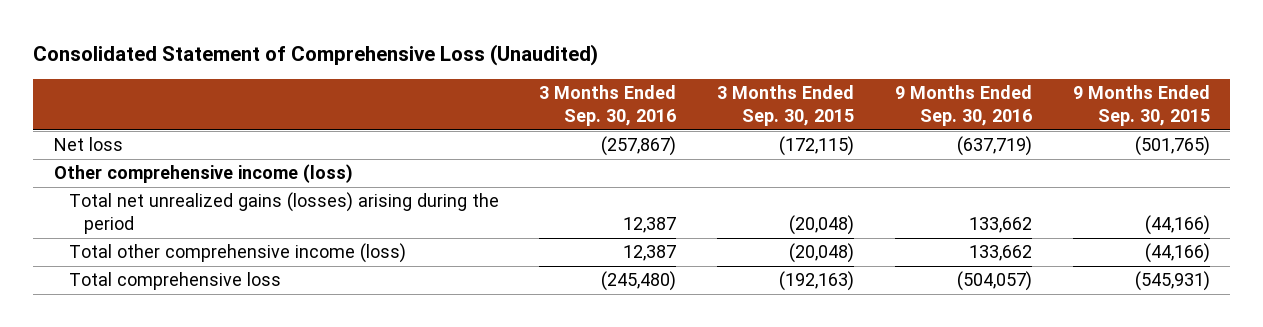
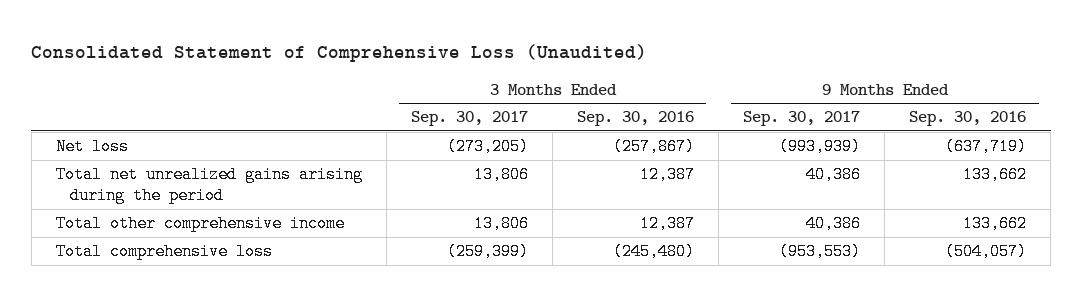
[717,85,855,127] 3 Months Ended Sep. 30, 2015 -> none
[1072,85,1210,127] 9 Months Ended Sep. 30, 2015 -> none
none -> [411,111,529,127] Sep. 30, 2017
none -> [743,111,861,127] Sep. 30, 2017
[53,164,353,184] Other comprehensive income (loss) -> none
[68,192,499,235] Total net unrealized gains (losses) arising during the period -> [55,166,363,205] Total net unrealized gains arising during the period
[68,243,406,264] Total other comprehensive income (loss) -> [55,215,345,233] Total other comprehensive income

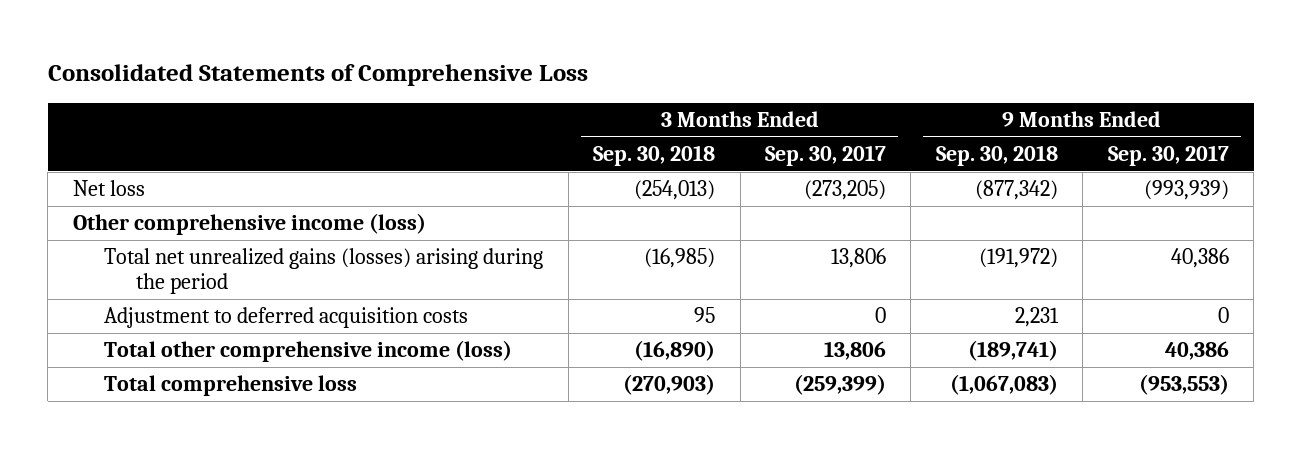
[31,44,648,63] Consolidated Statement of Comprehensive Loss (Unaudited) -> [47,64,588,87] Consolidated Statements of Comprehensive Loss
[577,111,695,127] Sep. 30, 2016 -> none
[909,111,1027,127] Sep. 30, 2016 -> none
none -> [593,144,716,166] Sep. 30, 2018
none -> [935,144,1058,166] Sep. 30, 2018
none -> [72,213,426,236] Other comprehensive income (loss)
[55,166,363,205] Total net unrealized gains arising during the period -> [104,248,544,295] Total net unrealized gains (losses) arising during the period
none -> [104,307,469,329] Adjustment to deferred acquisition costs
[55,215,345,233] Total other comprehensive income -> [104,340,513,363] Total other comprehensive income (loss)

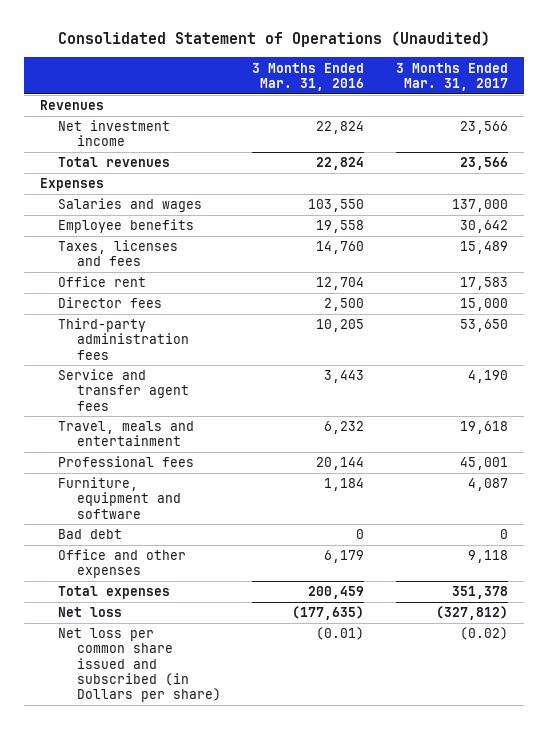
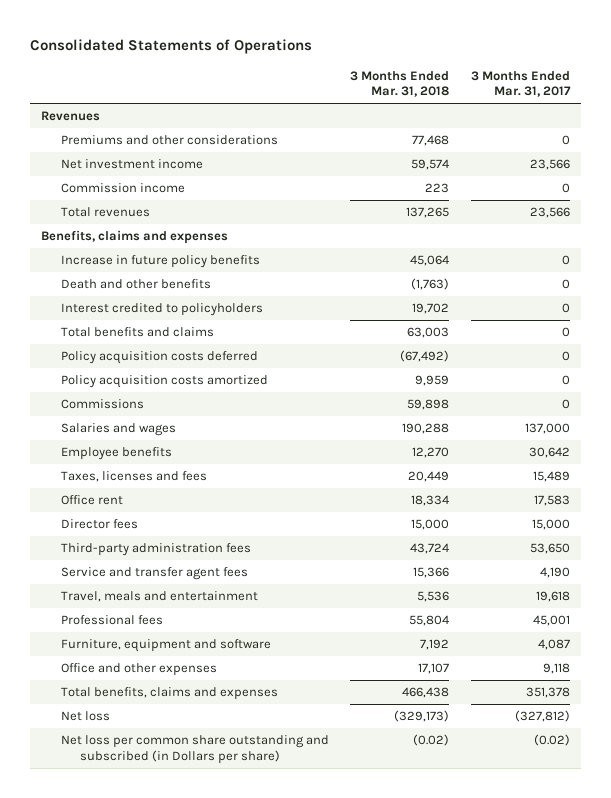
[58,31,491,48] Consolidated Statement of Operations (Unaudited) -> [29,39,312,55] Consolidated Statements of Operations
[252,62,365,91] 3 Months Ended Mar. 31, 2016 -> none
none -> [350,70,450,98] 3 Months Ended Mar. 31, 2018
none -> [60,135,278,146] Premiums and other considerations
none -> [60,183,185,194] Commission income
[40,178,105,192] Expenses -> none
none -> [40,230,228,245] Benefits, claims and expenses
none -> [60,255,260,269] Increase in future policy benefits
none -> [60,279,211,290] Death and other benefits
none -> [60,303,263,317] Interest credited to policyholders
none -> [60,327,214,338] Total benefits and claims
none -> [60,351,258,365] Policy acquisition costs deferred
none -> [60,375,268,389] Policy acquisition costs amortized
none -> [60,399,144,410] Commissions
[58,529,123,540] Bad debt -> none
[58,586,171,600] Total expenses -> [60,687,278,701] Total benefits, claims and expenses
[58,628,221,702] Net loss per common share issued and subscribed (in Dollars per share) -> [60,735,329,764] Net loss per common share outstanding and subscribed (in Dollars per share)

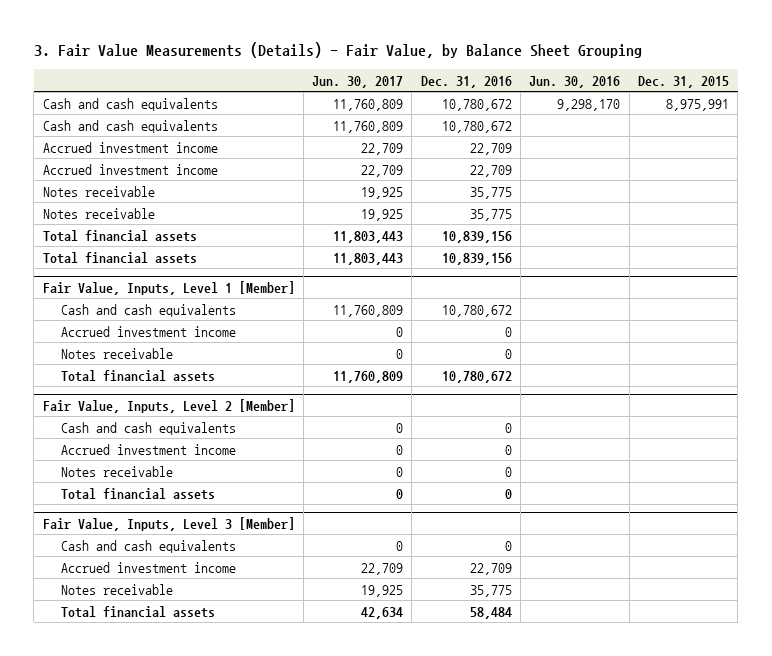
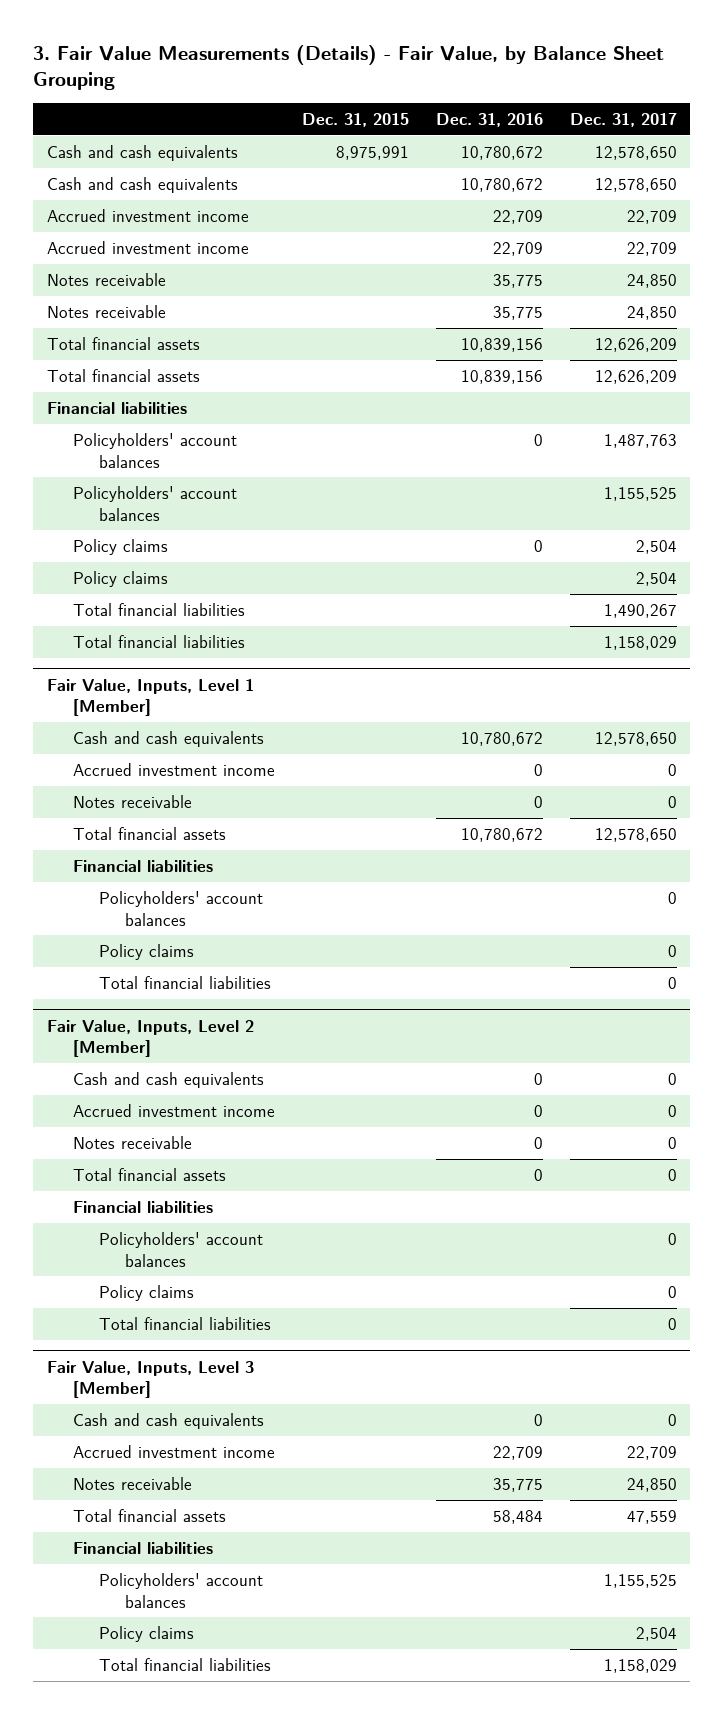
[312,75,404,88] Jun. 30, 2017 -> none
[529,75,621,88] Jun. 30, 2016 -> none
none -> [569,112,677,127] Dec. 31, 2017
none -> [46,401,187,414] Financial liabilities
none -> [72,432,237,468] Policyholders' account balances
none -> [72,485,237,521] Policyholders' account balances
none -> [72,538,168,555] Policy claims
none -> [72,570,168,587] Policy claims
none -> [72,602,245,616] Total financial liabilities
none -> [72,634,245,648] Total financial liabilities
none -> [72,859,213,872] Financial liabilities
none -> [99,890,264,926] Policyholders' account balances
none -> [99,943,195,960] Policy claims
none -> [99,975,272,989] Total financial liabilities
none -> [72,1200,213,1213] Financial liabilities
none -> [99,1231,264,1267] Policyholders' account balances
none -> [99,1284,195,1301] Policy claims
none -> [99,1316,272,1330] Total financial liabilities
none -> [72,1541,213,1554] Financial liabilities
none -> [99,1572,264,1608] Policyholders' account balances
none -> [99,1625,195,1642] Policy claims
none -> [99,1657,272,1671] Total financial liabilities

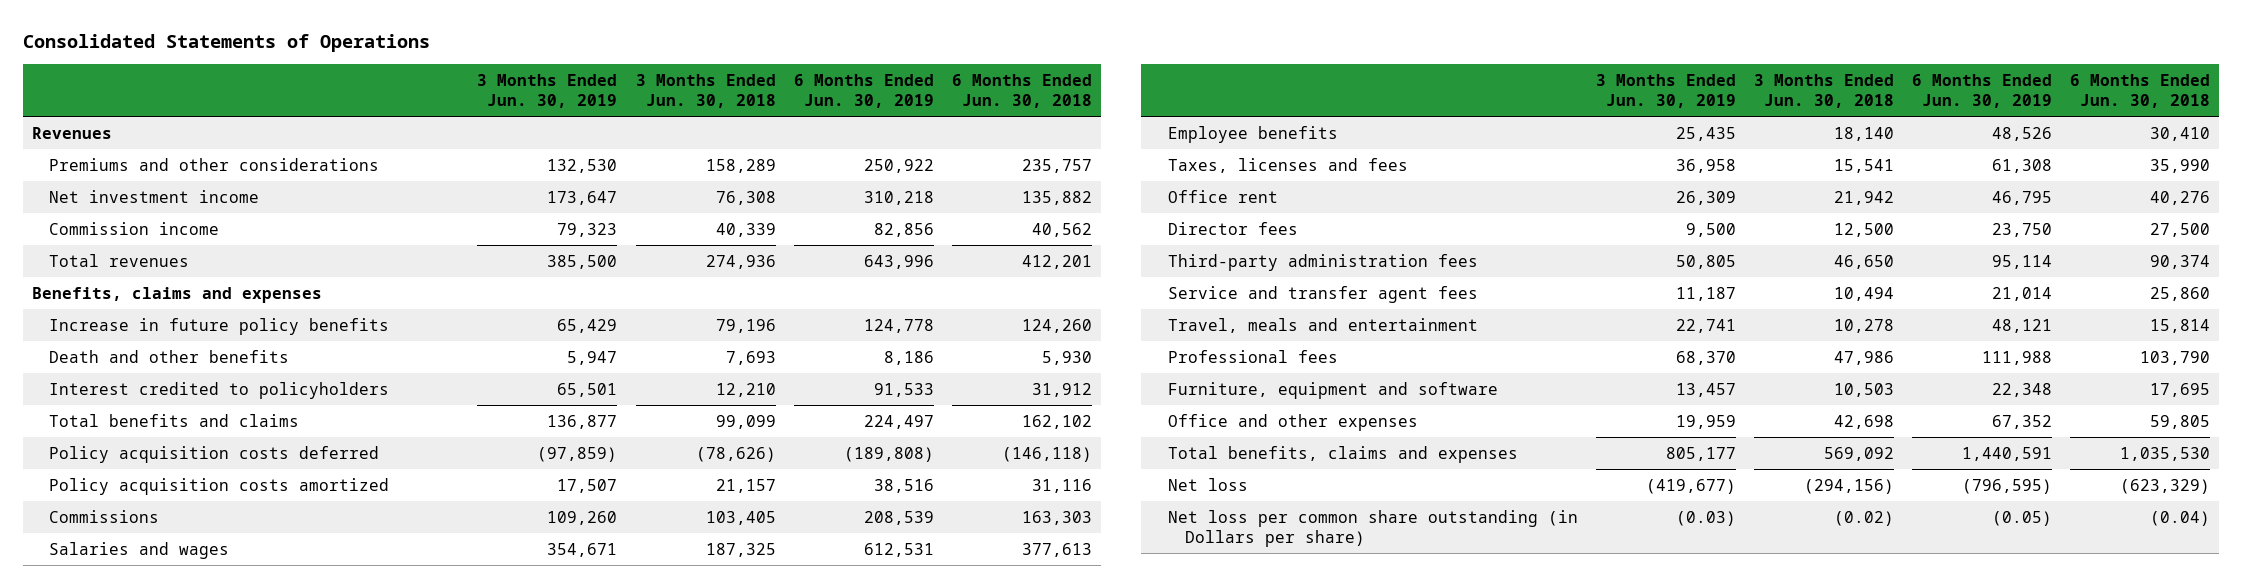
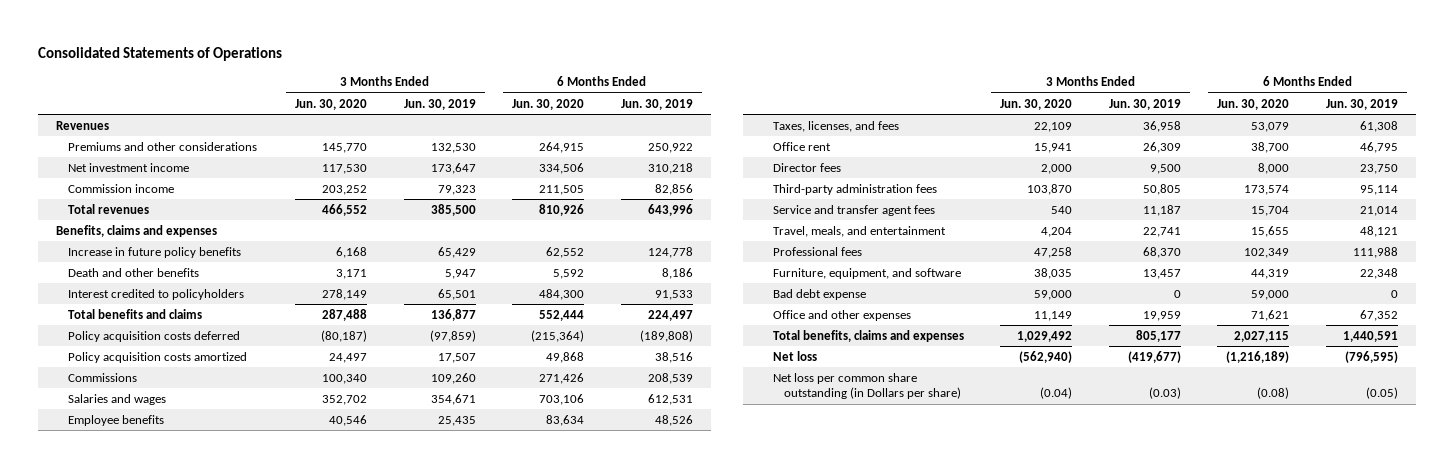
[635,73,776,109] 3 Months Ended Jun. 30, 2018 -> none
[951,73,1092,109] 6 Months Ended Jun. 30, 2018 -> none
none -> [295,98,368,110] Jun. 30, 2020
none -> [512,98,585,110] Jun. 30, 2020
[1167,157,1408,173] Taxes, licenses and fees -> [772,120,899,132] Taxes, licenses, and fees
[1167,317,1478,333] Travel, meals and entertainment -> [772,225,946,237] Travel, meals, and entertainment
[1167,381,1498,399] Furniture, equipment and software -> [772,267,961,279] Furniture, equipment, and software
none -> [772,288,866,300] Bad debt expense

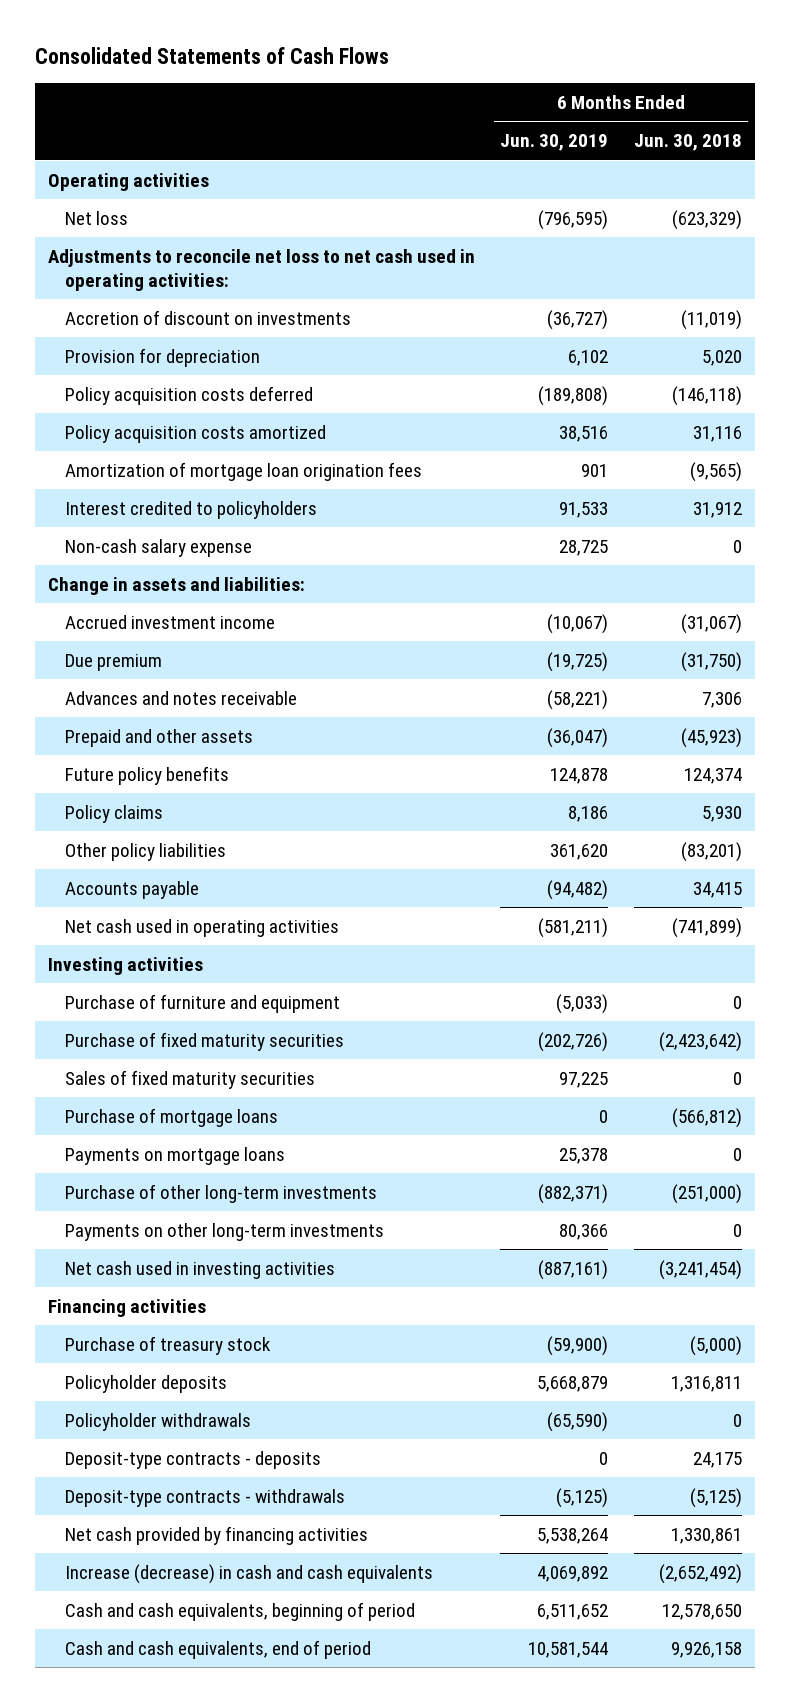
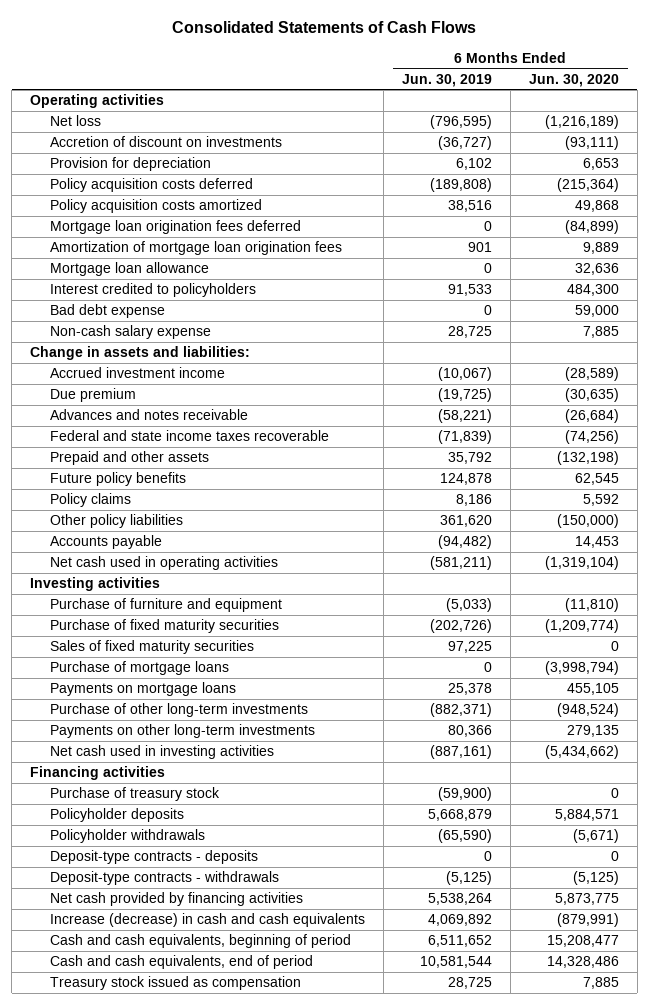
[633,134,742,152] Jun. 30, 2018 -> none
none -> [528,73,619,87] Jun. 30, 2020
[47,248,475,291] Adjustments to reconcile net loss to net cash used in operating activities: -> none
none -> [49,220,301,235] Mortgage loan origination fees deferred
none -> [49,262,209,277] Mortgage loan allowance
none -> [49,304,165,319] Bad debt expense
none -> [49,430,329,442] Federal and state income taxes recoverable
[547,727,609,748] (36,047) -> [447,452,492,465] 35,792
none -> [49,976,301,991] Treasury stock issued as compensation

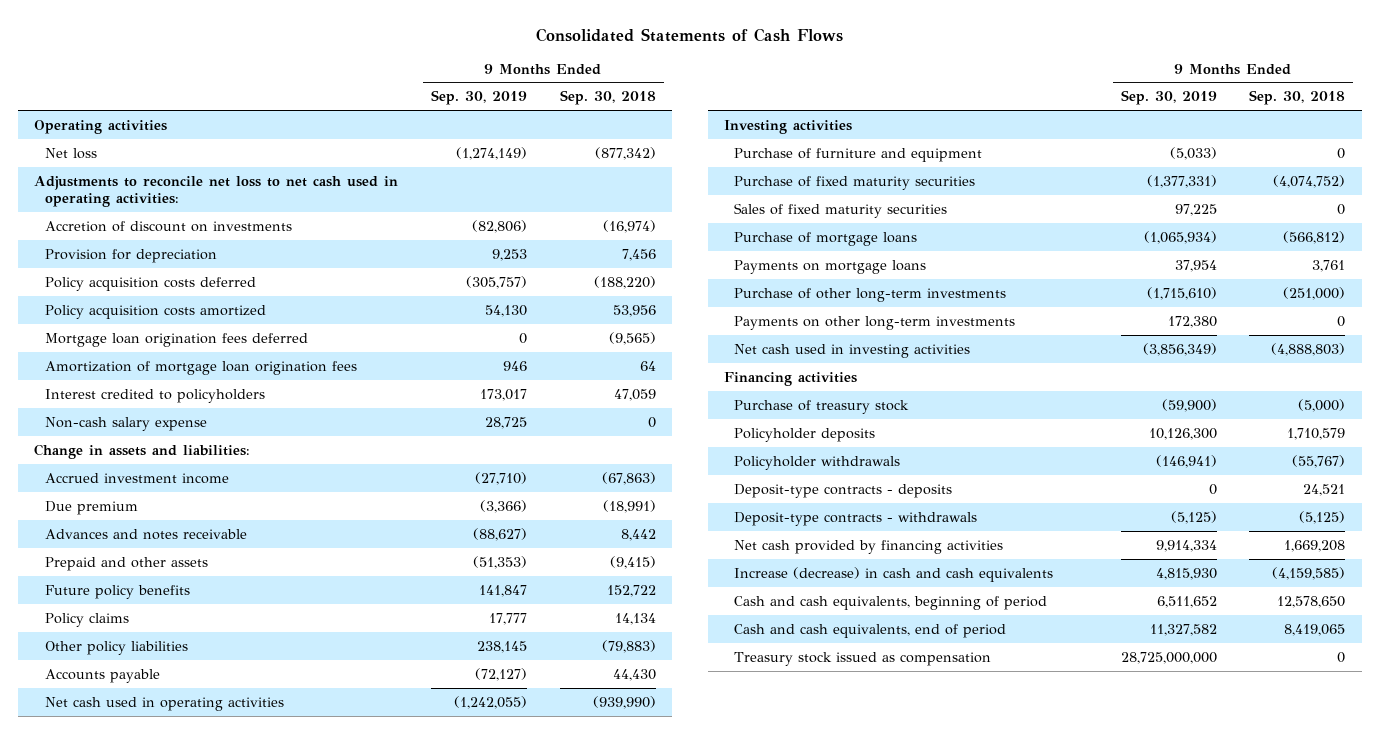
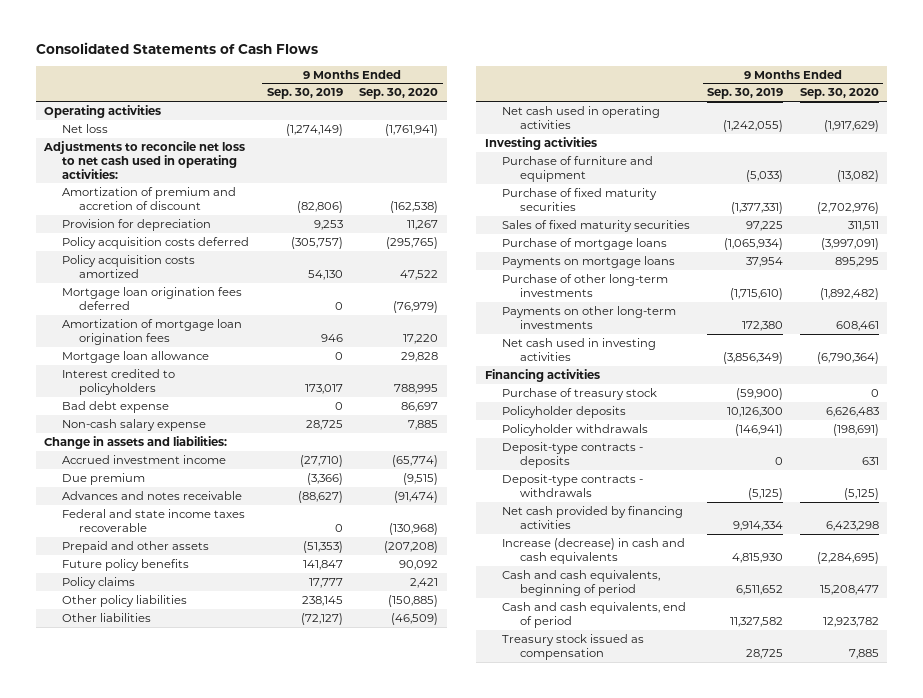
[559,90,656,106] Sep. 30, 2018 -> none
none -> [359,88,439,100] Sep. 30, 2020
[44,220,292,232] Accretion of discount on investments -> [61,186,236,210] Amortization of premium and accretion of discount
none -> [61,350,209,363] Mortgage loan allowance
none -> [61,400,169,413] Bad debt expense
none -> [61,508,245,532] Federal and state income taxes recoverable
[44,668,160,683] Accounts payable -> [61,612,151,622] Other liabilities
[1120,651,1217,664] 28,725,000,000 -> [746,648,784,659] 28,725

